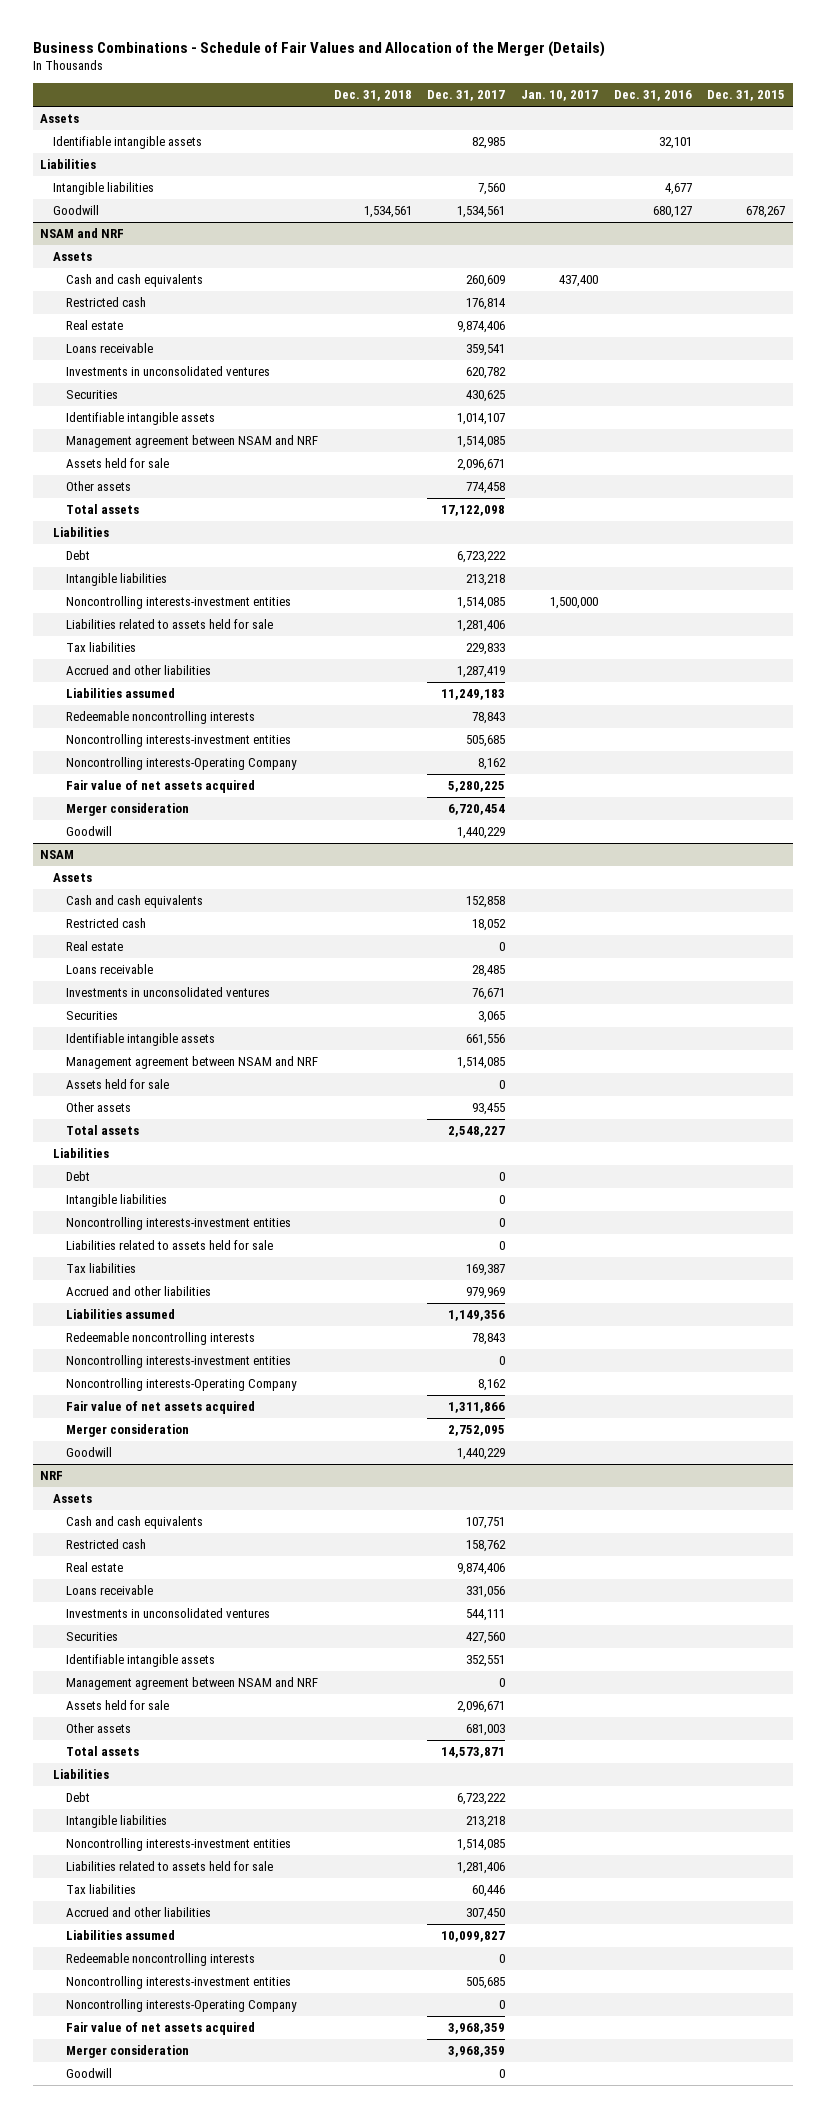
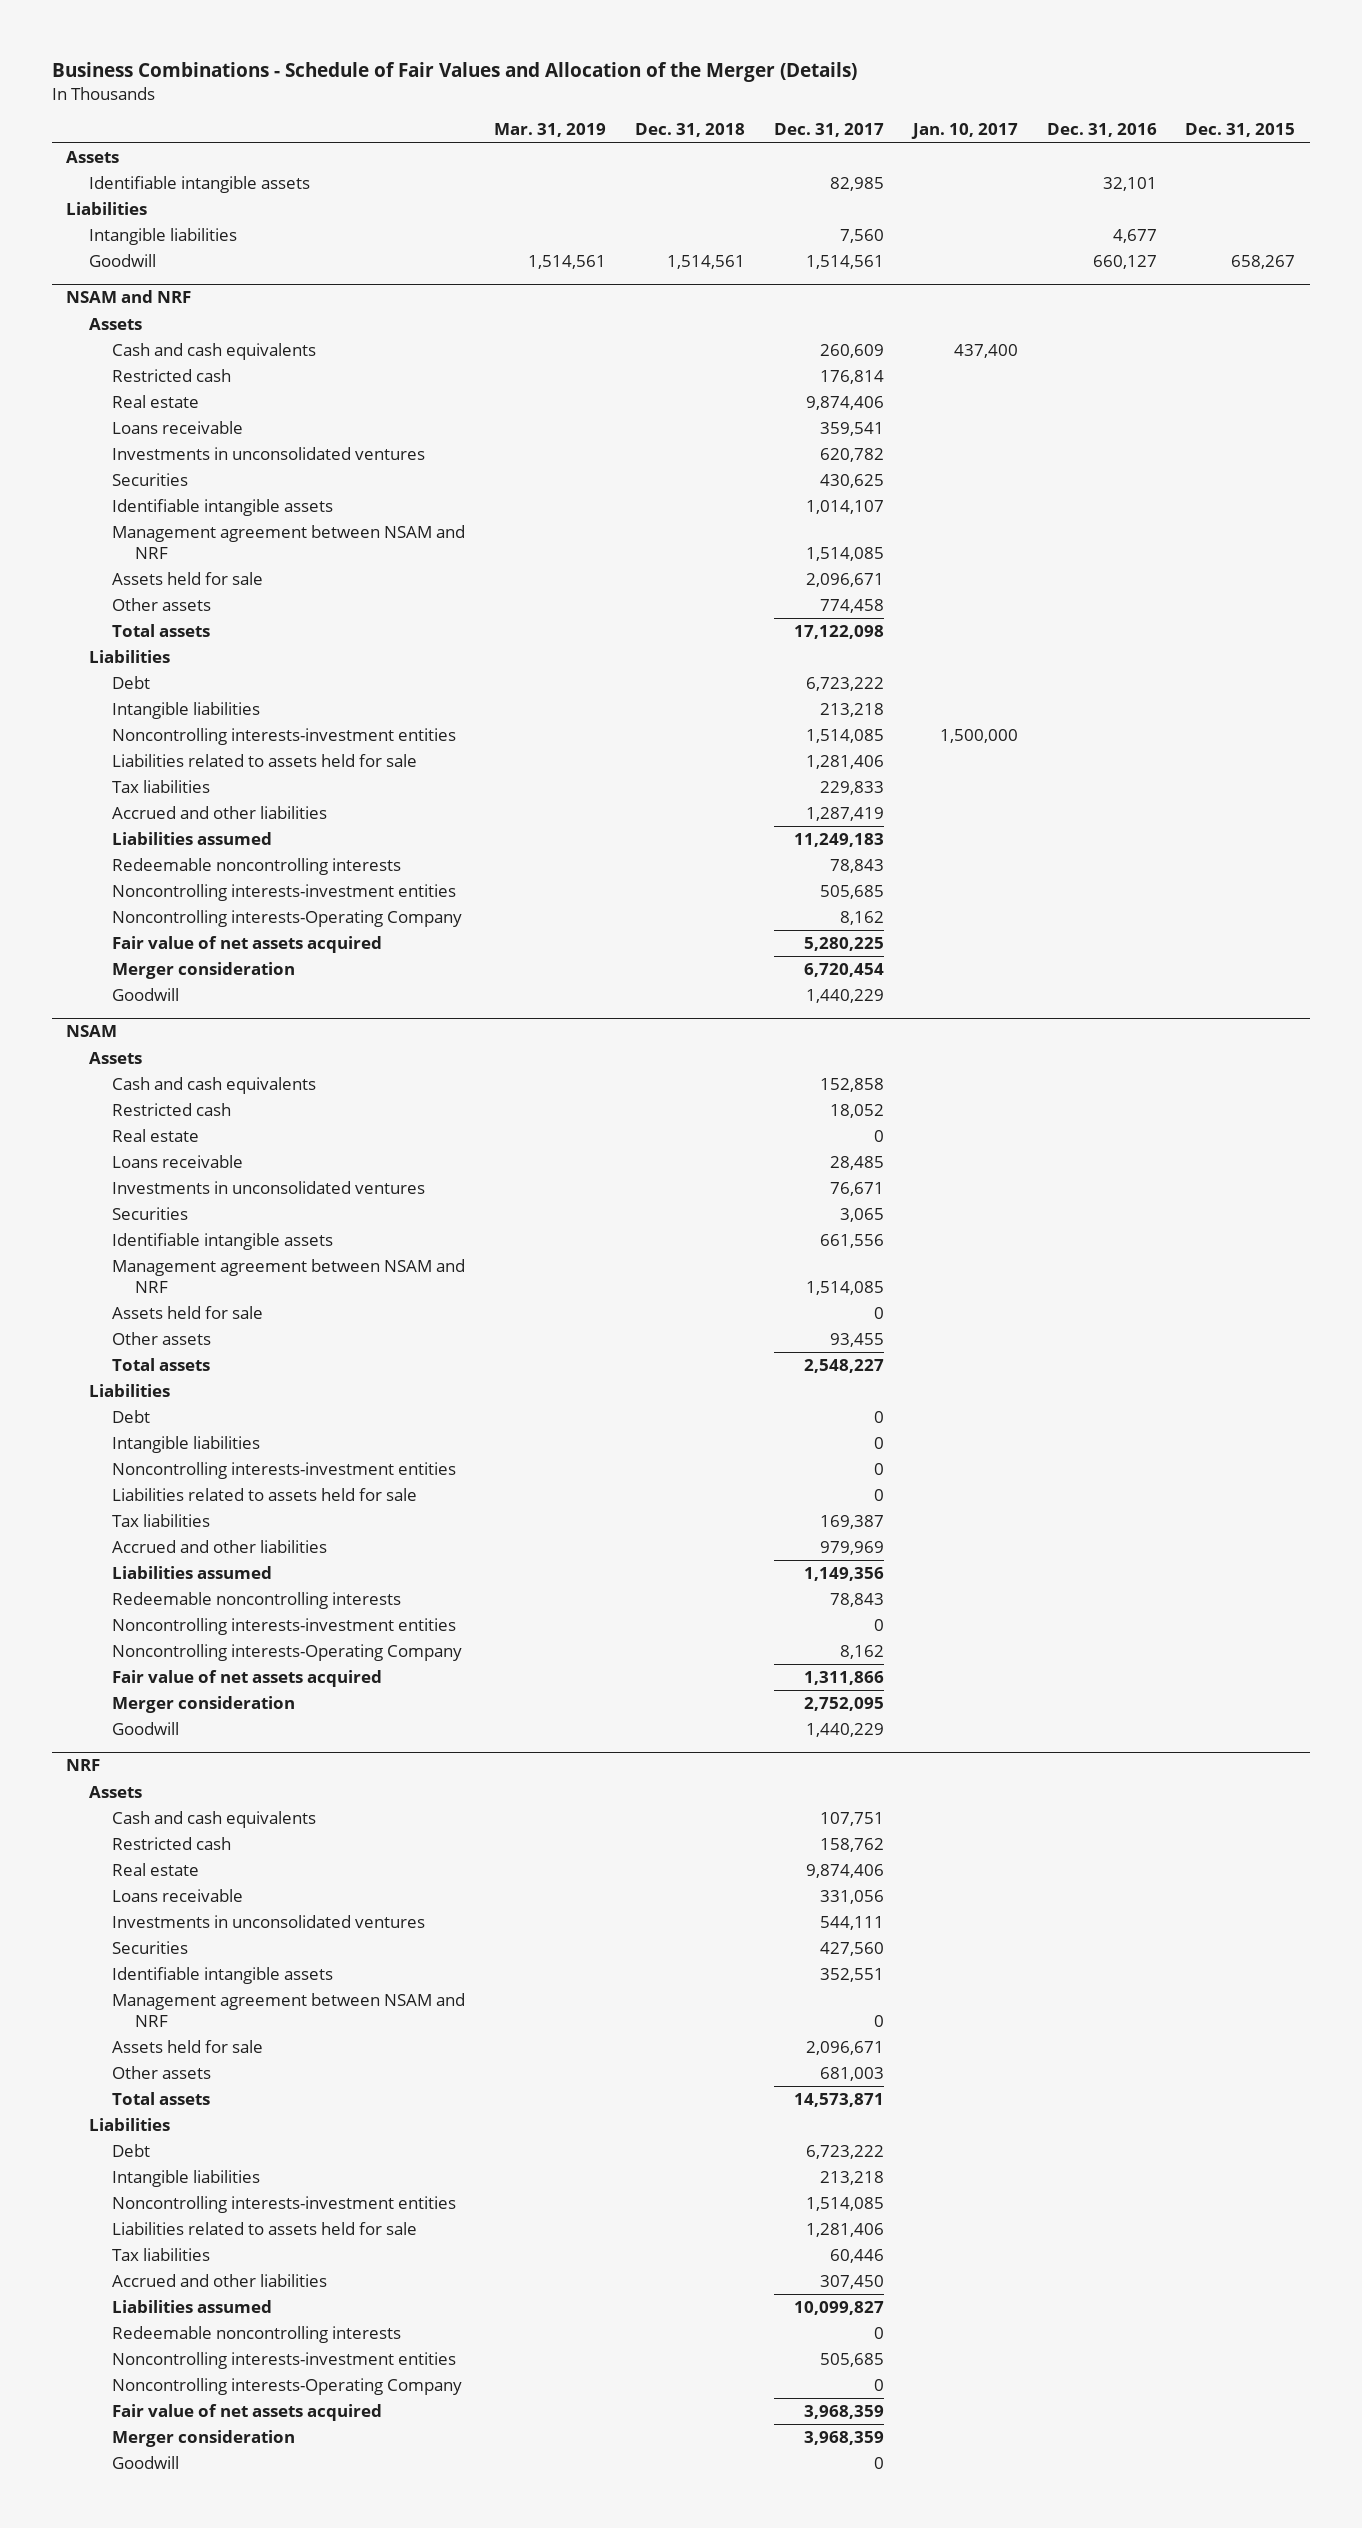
none -> [494,123,607,138] Mar. 31, 2019
[363,206,412,219] 1,534,561 -> [667,255,746,270] 1,514,561
[457,206,506,219] 1,534,561 -> [805,255,884,270] 1,514,561
[652,206,692,219] 680,127 -> [1092,255,1157,270] 660,127
[746,206,786,219] 678,267 -> [1231,255,1296,270] 658,267

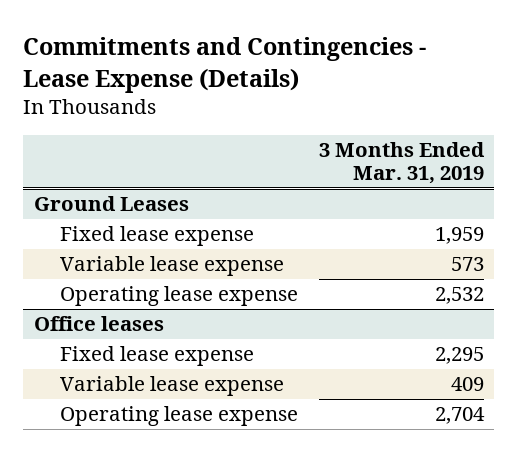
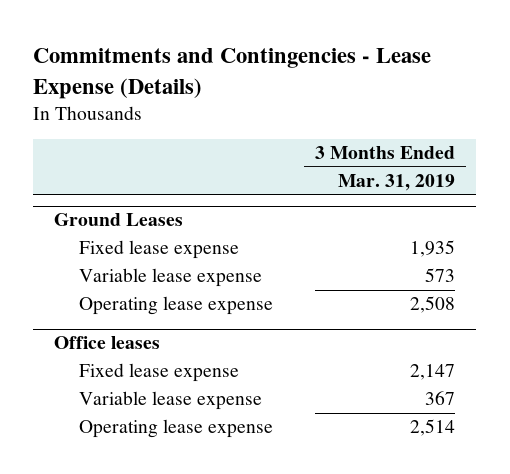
[434,227,484,245] 1,959 -> [410,240,456,258] 1,935
[434,287,484,305] 2,532 -> [410,296,456,314] 2,508
[434,347,484,365] 2,295 -> [410,364,456,381] 2,147
[450,377,484,392] 409 -> [425,391,456,406] 367
[434,407,485,425] 2,704 -> [410,419,456,437] 2,514

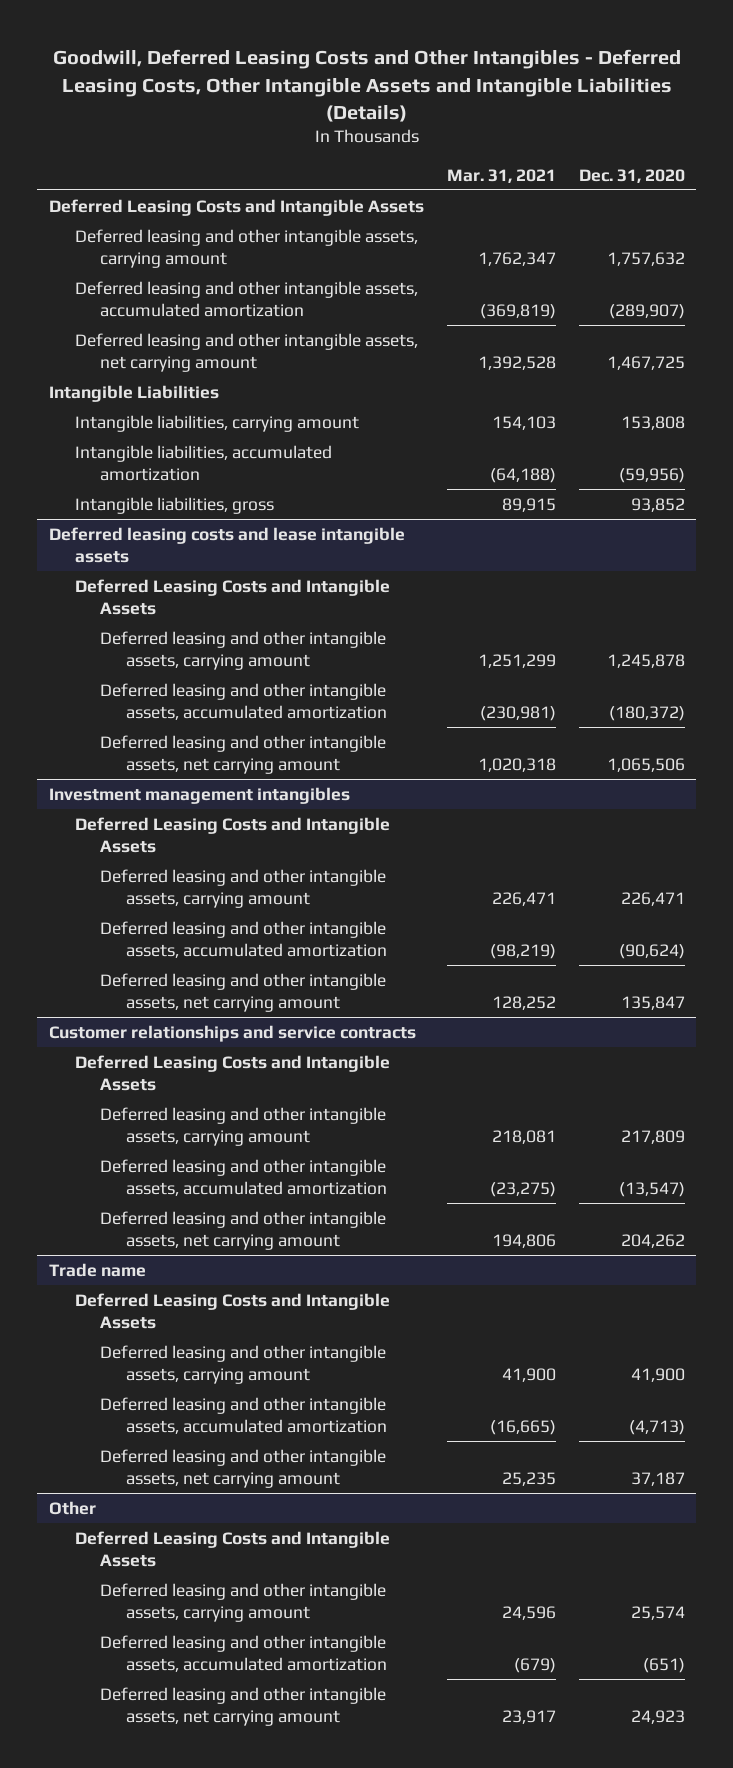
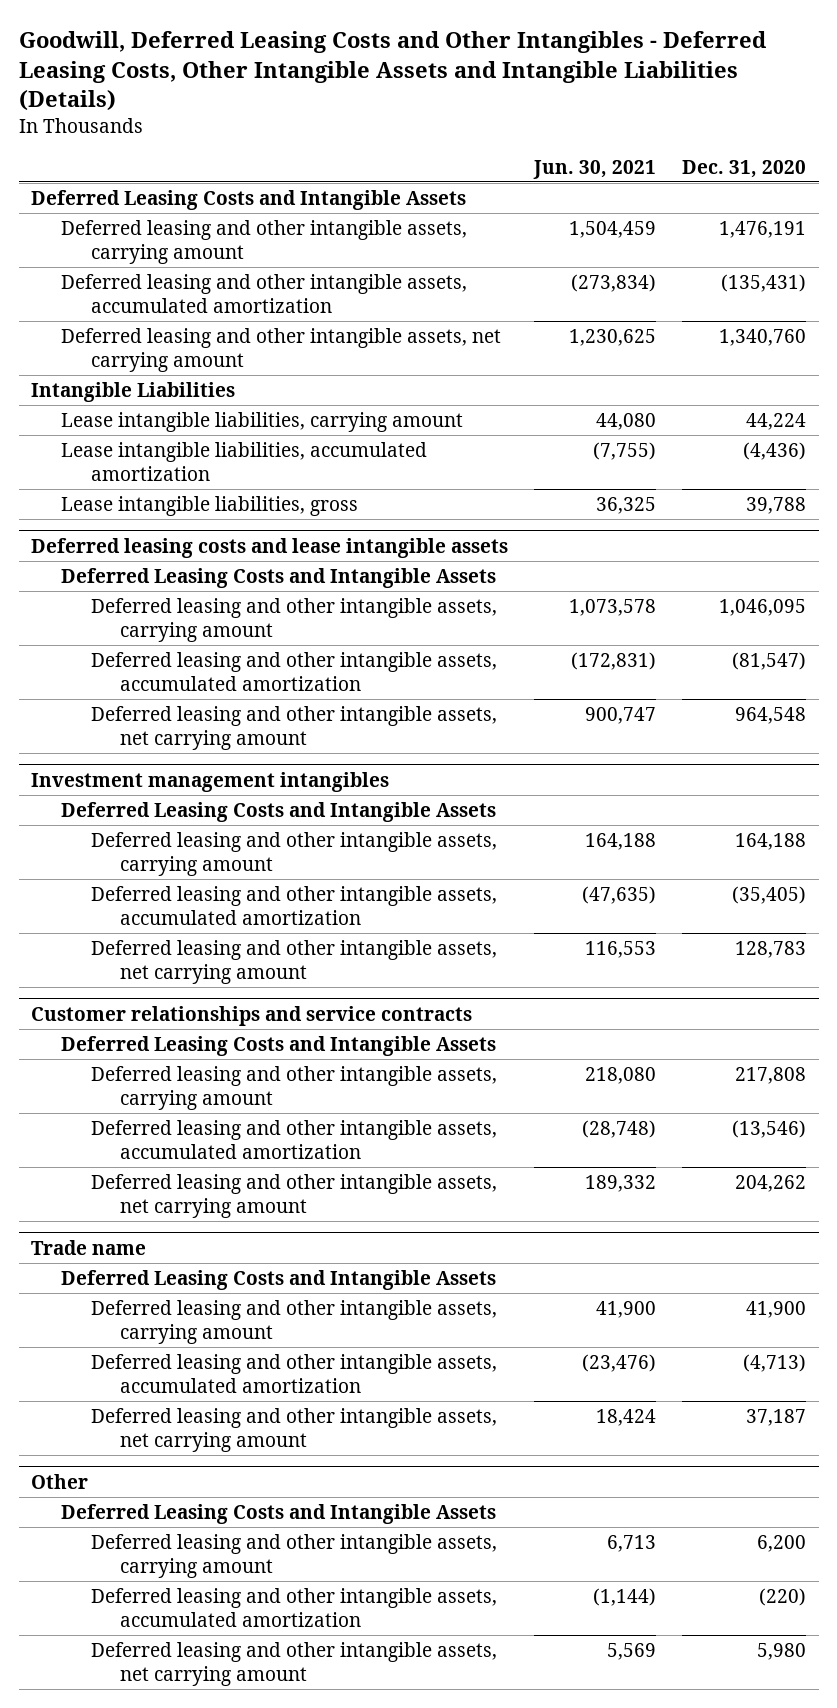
[446,168,556,183] Mar. 31, 2021 -> none
none -> [533,159,657,179] Jun. 30, 2021
[606,251,685,266] 1,757,632 -> [718,220,806,238] 1,476,191
[608,303,685,319] (289,907) -> [720,273,806,292] (135,431)
[606,355,685,370] 1,467,725 -> [718,328,806,346] 1,340,760
[74,414,359,432] Intangible liabilities, carrying amount -> [61,411,464,432] Lease intangible liabilities, carrying amount
[620,415,685,430] 153,808 -> [745,412,806,430] 44,224
[74,444,332,481] Intangible liabilities, accumulated amortization -> [61,441,428,481] Lease intangible liabilities, accumulated amortization
[618,467,685,483] (59,956) -> [742,441,806,460] (4,436)
[74,496,274,514] Intangible liabilities, gross -> [61,495,359,516] Lease intangible liabilities, gross
[630,497,685,512] 93,852 -> [745,496,806,514] 39,788
[606,653,685,668] 1,245,878 -> [718,598,806,616] 1,046,095
[608,705,685,721] (180,372) -> [731,651,806,670] (81,547)
[606,757,685,772] 1,065,506 -> [734,706,806,724] 964,548
[620,891,685,906] 226,471 -> [734,832,806,850] 164,188
[618,943,685,959] (90,624) -> [731,885,806,904] (35,405)
[620,995,685,1010] 135,847 -> [734,940,806,958] 128,783
[620,1129,685,1144] 217,809 -> [734,1066,806,1084] 217,808
[618,1181,685,1197] (13,547) -> [731,1119,806,1138] (13,546)
[630,1605,685,1620] 25,574 -> [756,1534,806,1552] 6,200
[642,1657,685,1673] (651) -> [758,1587,806,1606] (220)
[630,1709,685,1724] 24,923 -> [756,1642,806,1660] 5,980

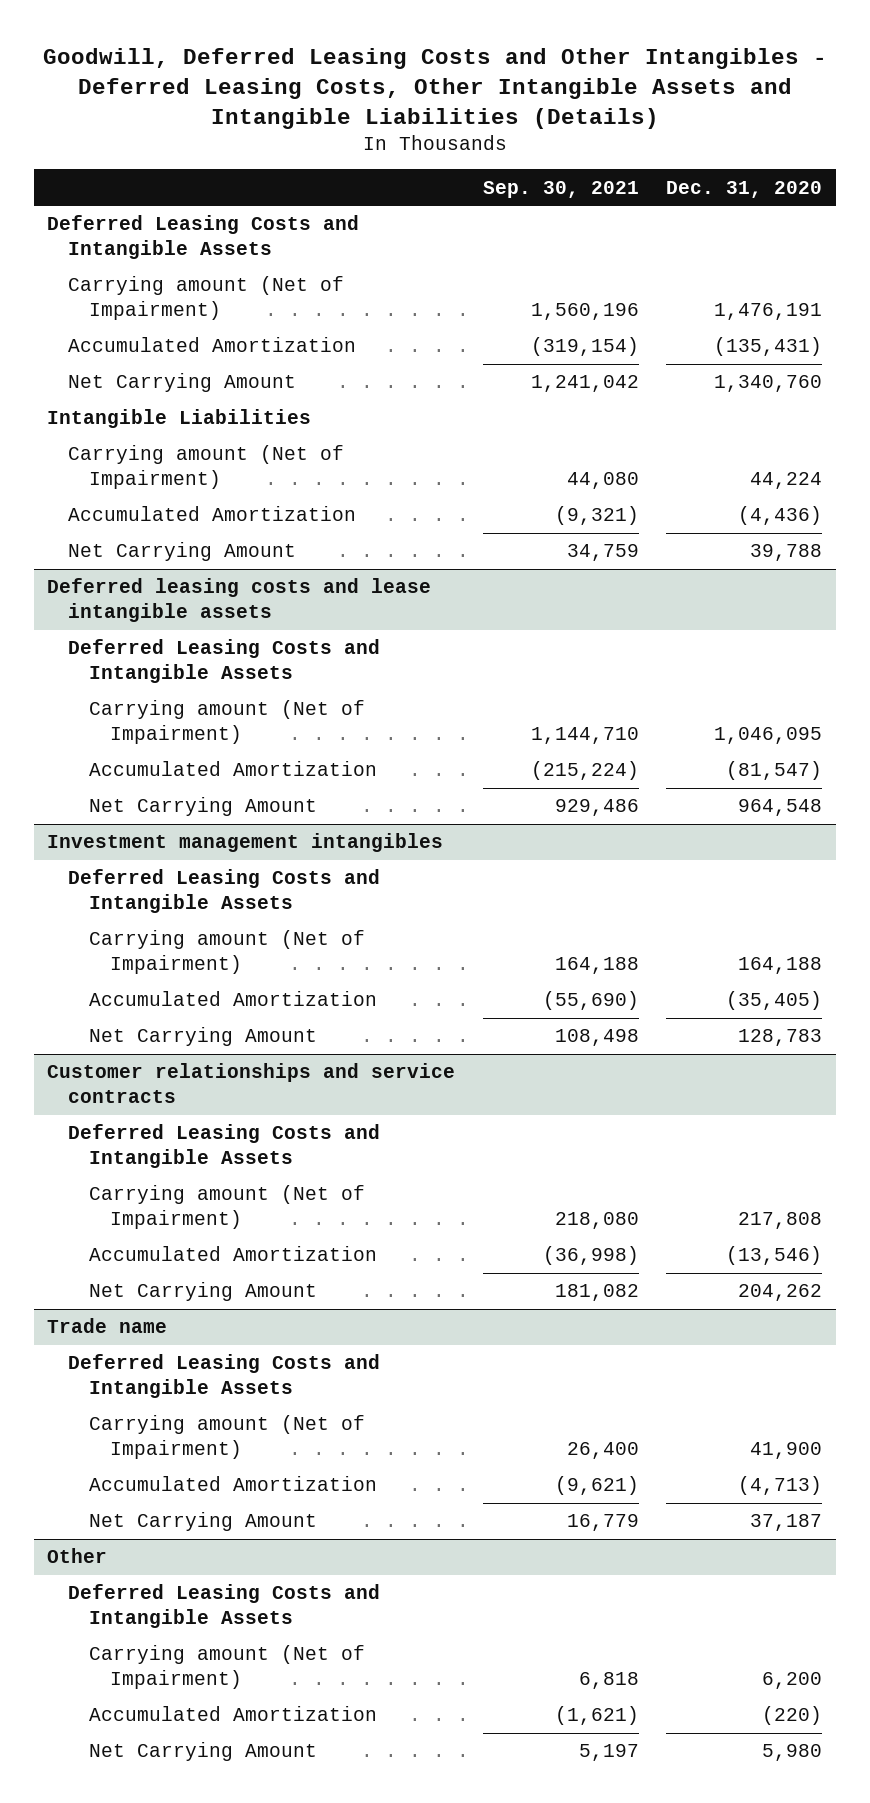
[533,159,657,179] Jun. 30, 2021 -> none
none -> [482,180,639,198] Sep. 30, 2021
[61,219,468,264] Deferred leasing and other intangible assets, carrying amount -> [68,276,345,321] Carrying amount (Net of Impairment)
[61,273,468,313] Deferred leasing and other intangible assets, accumulated amortization -> [68,337,357,353] Accumulated Amortization
[61,327,502,372] Deferred leasing and other intangible assets, net carrying amount -> [68,373,297,393] Net Carrying Amount
[61,411,464,432] Lease intangible liabilities, carrying amount -> [68,445,345,490] Carrying amount (Net of Impairment)
[61,441,428,481] Lease intangible liabilities, accumulated amortization -> [68,506,357,522] Accumulated Amortization
[61,495,359,516] Lease intangible liabilities, gross -> [68,542,297,562] Net Carrying Amount
[90,597,497,642] Deferred leasing and other intangible assets, carrying amount -> [89,700,366,745] Carrying amount (Net of Impairment)
[90,651,497,691] Deferred leasing and other intangible assets, accumulated amortization -> [89,761,378,777] Accumulated Amortization
[90,705,497,750] Deferred leasing and other intangible assets, net carrying amount -> [89,797,318,817] Net Carrying Amount
[90,831,497,876] Deferred leasing and other intangible assets, carrying amount -> [89,930,366,975] Carrying amount (Net of Impairment)
[90,885,497,925] Deferred leasing and other intangible assets, accumulated amortization -> [89,991,378,1007] Accumulated Amortization
[90,939,497,984] Deferred leasing and other intangible assets, net carrying amount -> [89,1027,318,1047] Net Carrying Amount
[90,1065,497,1110] Deferred leasing and other intangible assets, carrying amount -> [89,1185,366,1230] Carrying amount (Net of Impairment)
[90,1119,497,1159] Deferred leasing and other intangible assets, accumulated amortization -> [89,1246,378,1262] Accumulated Amortization
[90,1173,497,1218] Deferred leasing and other intangible assets, net carrying amount -> [89,1282,318,1302] Net Carrying Amount
[90,1299,497,1344] Deferred leasing and other intangible assets, carrying amount -> [89,1415,366,1460] Carrying amount (Net of Impairment)
[90,1353,497,1393] Deferred leasing and other intangible assets, accumulated amortization -> [89,1476,378,1492] Accumulated Amortization
[90,1407,497,1452] Deferred leasing and other intangible assets, net carrying amount -> [89,1512,318,1532] Net Carrying Amount
[90,1533,497,1578] Deferred leasing and other intangible assets, carrying amount -> [89,1645,366,1690] Carrying amount (Net of Impairment)
[90,1587,497,1627] Deferred leasing and other intangible assets, accumulated amortization -> [89,1706,378,1722] Accumulated Amortization
[90,1641,497,1686] Deferred leasing and other intangible assets, net carrying amount -> [89,1742,318,1762] Net Carrying Amount

